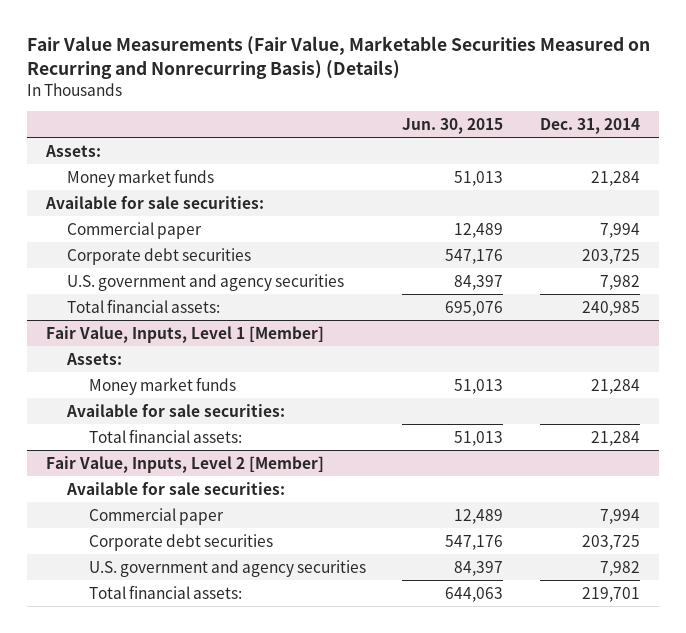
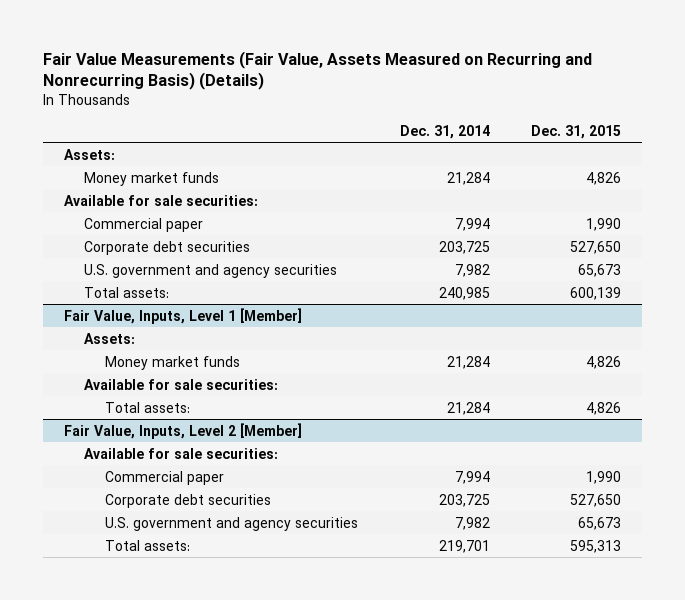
[27,36,651,80] Fair Value Measurements (Fair Value, Marketable Securities Measured on Recurring and Nonrecurring Basis) (Details) -> [42,50,592,91] Fair Value Measurements (Fair Value, Assets Measured on Recurring and Nonrecurring Basis) (Details)
[402,117,504,134] Jun. 30, 2015 -> none
none -> [530,124,621,139] Dec. 31, 2015
[67,298,221,313] Total financial assets: -> [84,286,170,298] Total assets:
[88,428,242,443] Total financial assets: -> [105,401,191,413] Total assets:
[88,584,242,599] Total financial assets: -> [105,539,191,551] Total assets:

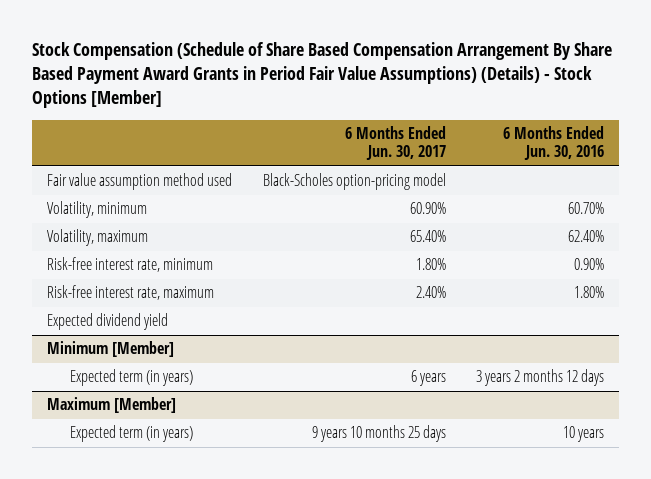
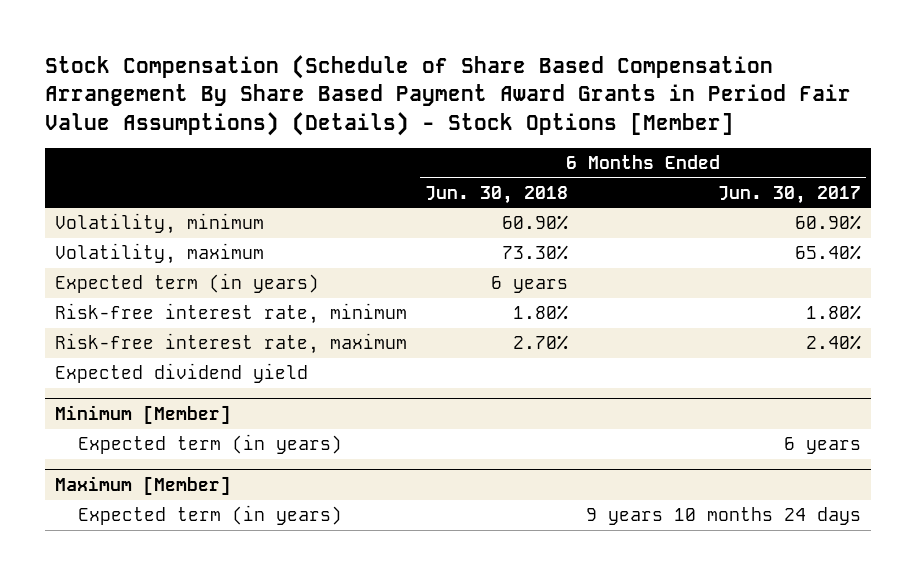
[502,125,604,161] 6 Months Ended Jun. 30, 2016 -> none
none -> [425,185,569,204] Jun. 30, 2018
[47,173,233,191] Fair value assumption method used -> none
none -> [54,273,319,294] Expected term (in years)
[311,425,446,443] 9 years 10 months 25 days -> [586,507,862,526] 9 years 10 months 24 days

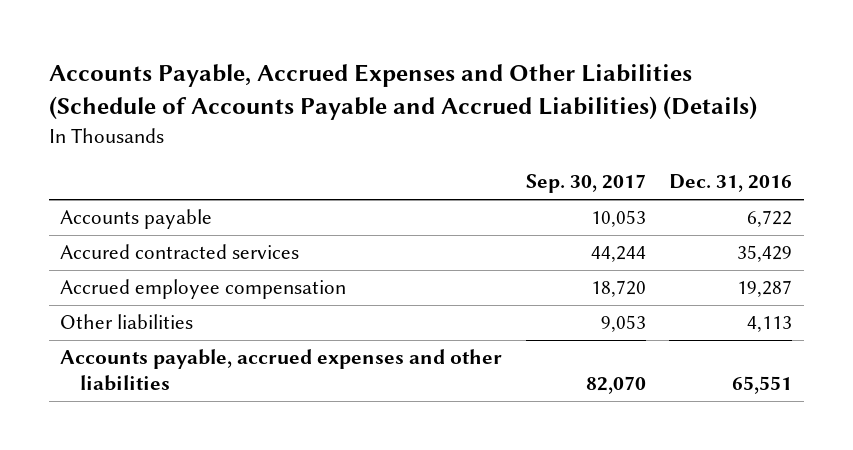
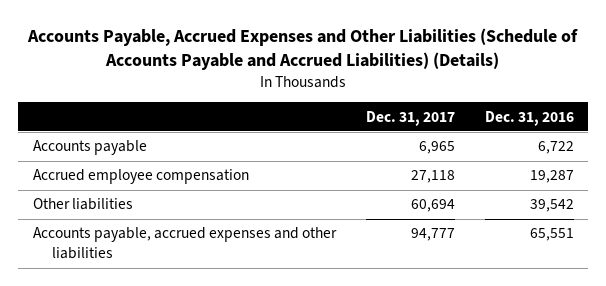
[525,174,646,194] Sep. 30, 2017 -> none
none -> [365,110,455,126] Dec. 31, 2017
[60,244,300,260] Accured contracted services -> none
[747,316,793,333] 4,113 -> [529,199,574,213] 39,542

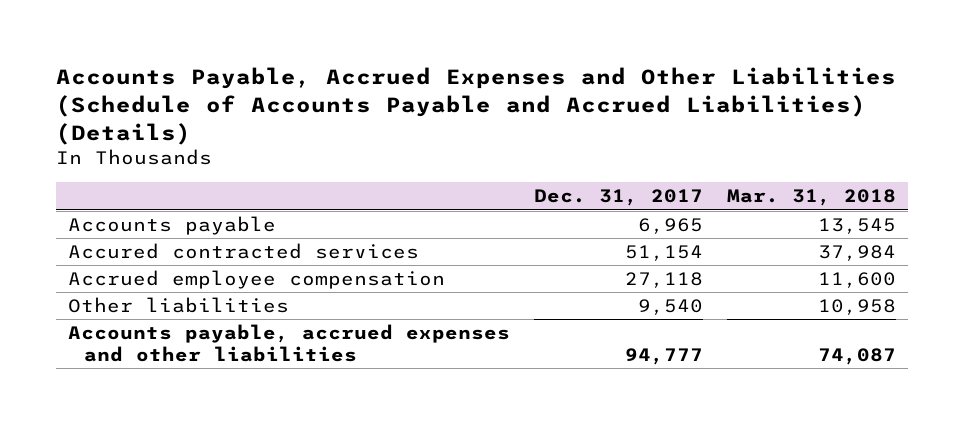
[484,110,574,126] Dec. 31, 2016 -> none
none -> [726,189,896,207] Mar. 31, 2018
none -> [68,242,420,259] Accured contracted services
[410,199,455,213] 60,694 -> [638,298,704,315] 9,540

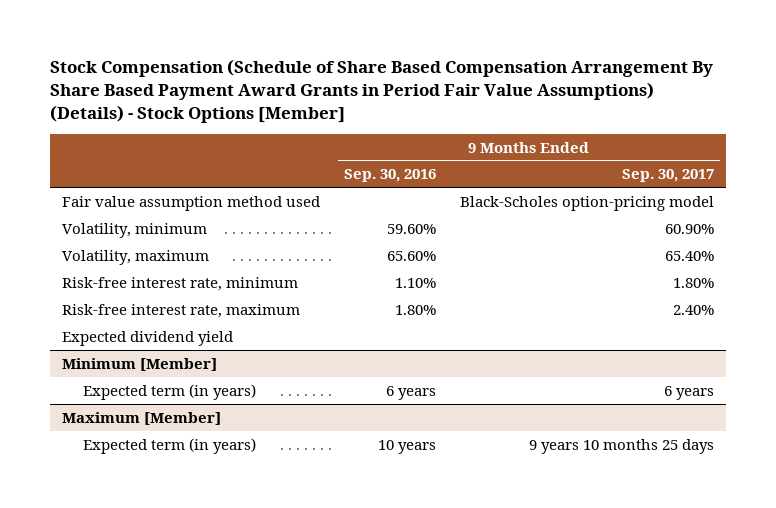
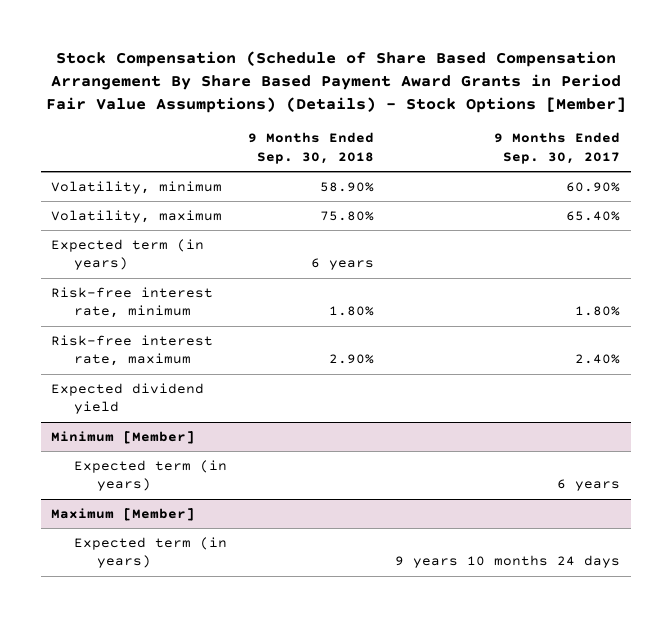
[344,169,437,183] Sep. 30, 2016 -> none
none -> [248,132,375,164] 9 Months Ended Sep. 30, 2018
[62,195,321,211] Fair value assumption method used -> none
none -> [51,238,205,271] Expected term (in years)
[529,438,715,454] 9 years 10 months 25 days -> [395,555,621,569] 9 years 10 months 24 days

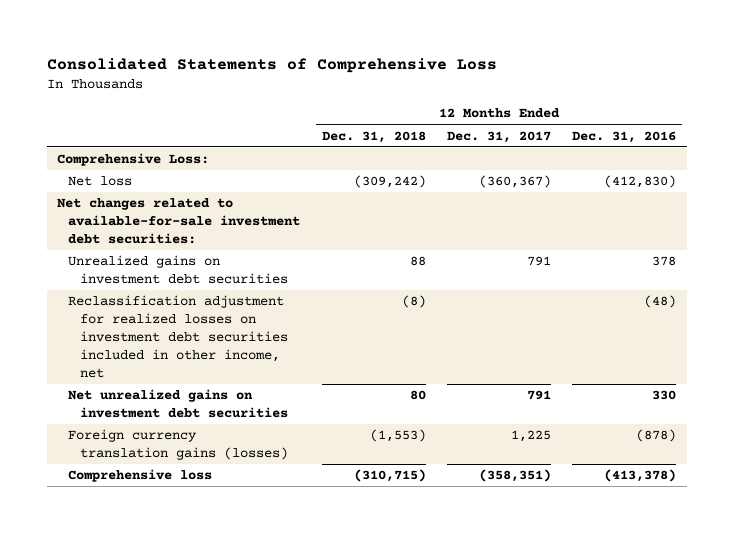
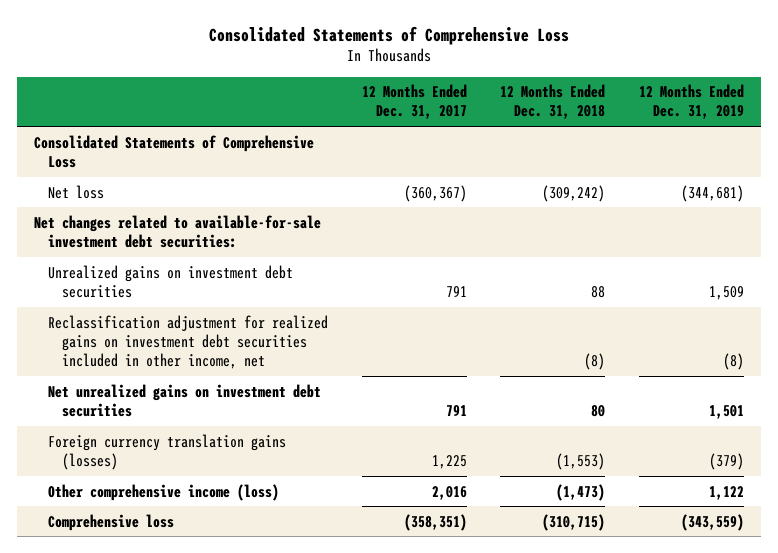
[572,130,677,143] Dec. 31, 2016 -> none
none -> [639,84,745,120] 12 Months Ended Dec. 31, 2019
[57,153,210,167] Comprehensive Loss: -> [34,134,315,168] Consolidated Statements of Comprehensive Loss
[68,295,288,378] Reclassification adjustment for realized losses on investment debt securities included in other income, net -> [47,314,328,369] Reclassification adjustment for realized gains on investment debt securities included in other income, net
none -> [47,483,279,501] Other comprehensive income (loss)

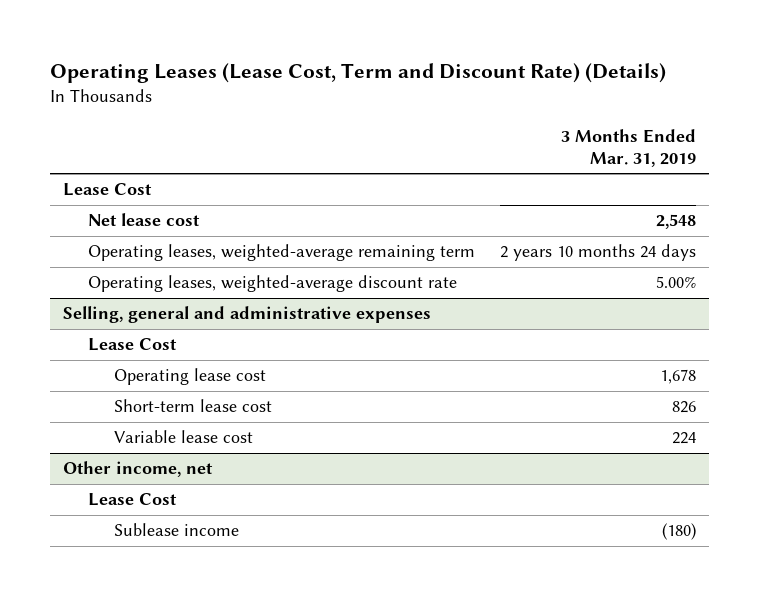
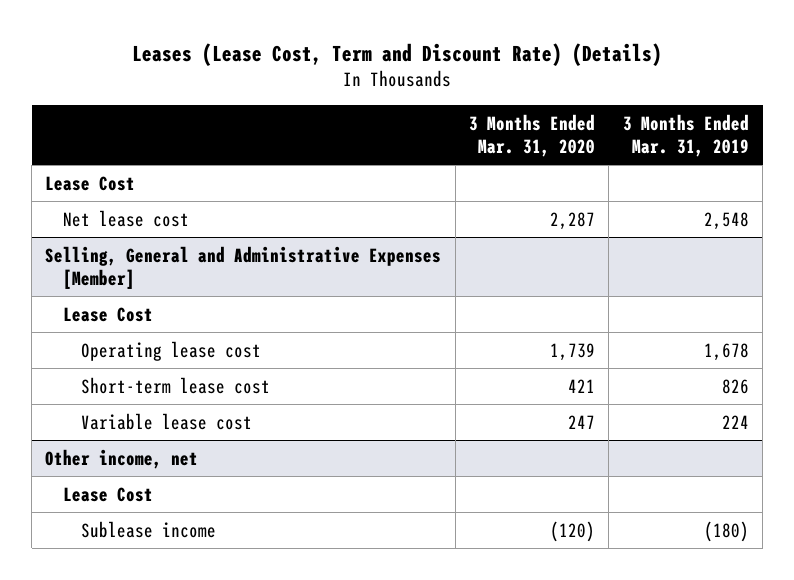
[50,63,667,84] Operating Leases (Lease Cost, Term and Discount Rate) (Details) -> [132,42,663,66] Leases (Lease Cost, Term and Discount Rate) (Details)
none -> [469,114,596,157] 3 Months Ended Mar. 31, 2020
[88,244,476,262] Operating leases, weighted-average remaining term -> none
[88,275,458,293] Operating leases, weighted-average discount rate -> none
[62,306,431,324] Selling, general and administrative expenses -> [45,245,442,289] Selling, General and Administrative Expenses [Member]

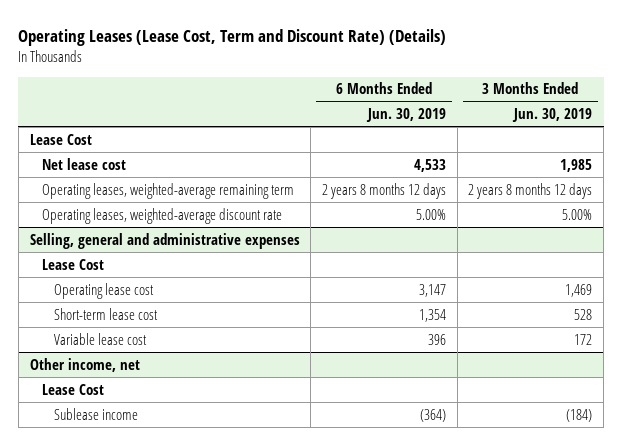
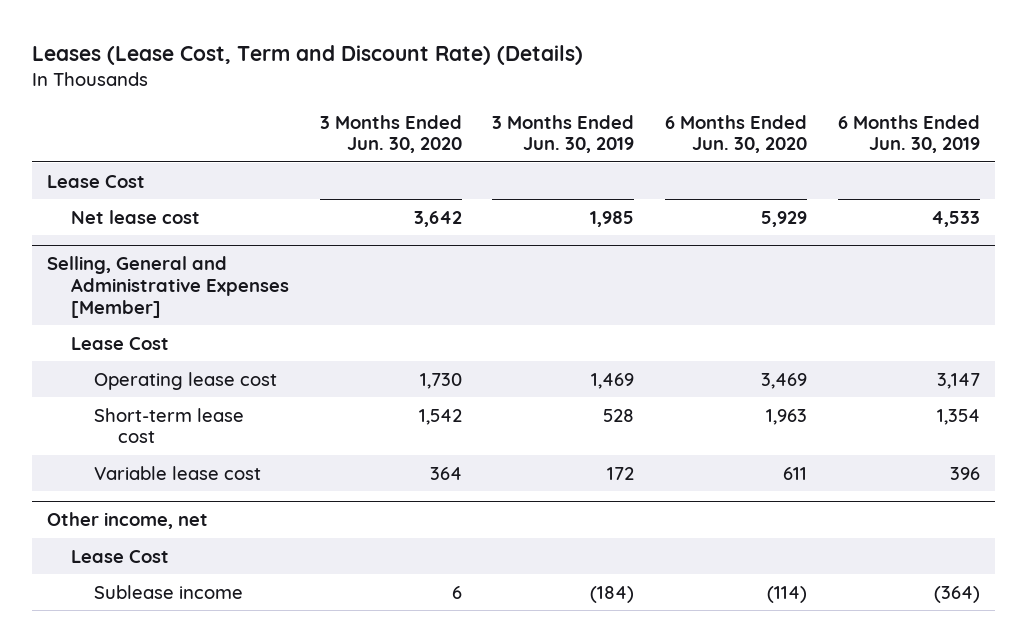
[18,28,447,46] Operating Leases (Lease Cost, Term and Discount Rate) (Details) -> [31,44,583,65] Leases (Lease Cost, Term and Discount Rate) (Details)
none -> [319,114,462,154] 3 Months Ended Jun. 30, 2020
none -> [665,114,808,154] 6 Months Ended Jun. 30, 2020
[41,182,294,199] Operating leases, weighted-average remaining term -> none
[41,207,282,224] Operating leases, weighted-average discount rate -> none
[29,232,300,249] Selling, general and administrative expenses -> [47,256,289,318] Selling, General and Administrative Expenses [Member]

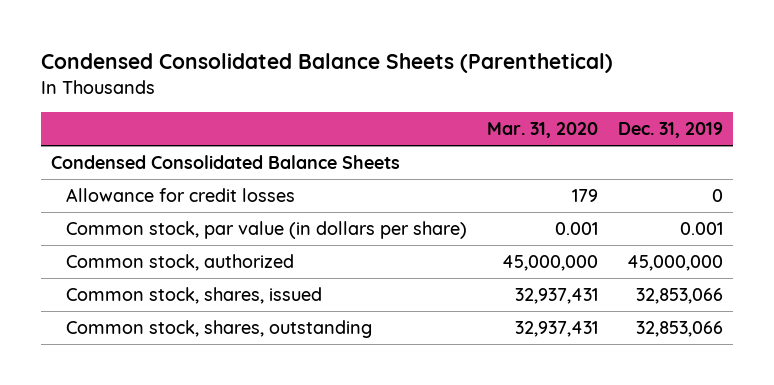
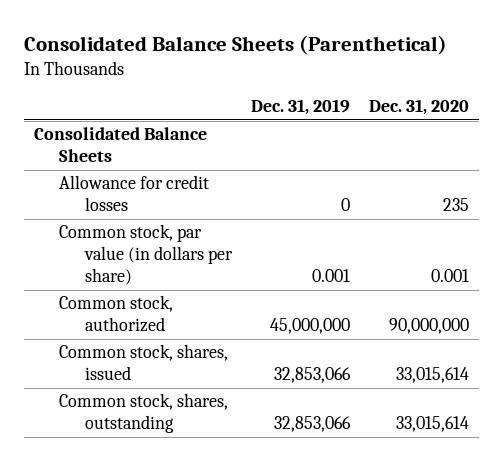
[40,53,613,74] Condensed Consolidated Balance Sheets (Parenthetical) -> [24,35,448,56] Consolidated Balance Sheets (Parenthetical)
[487,122,599,139] Mar. 31, 2020 -> none
none -> [369,99,470,116] Dec. 31, 2020
[50,155,400,170] Condensed Consolidated Balance Sheets -> [33,127,207,163] Consolidated Balance Sheets

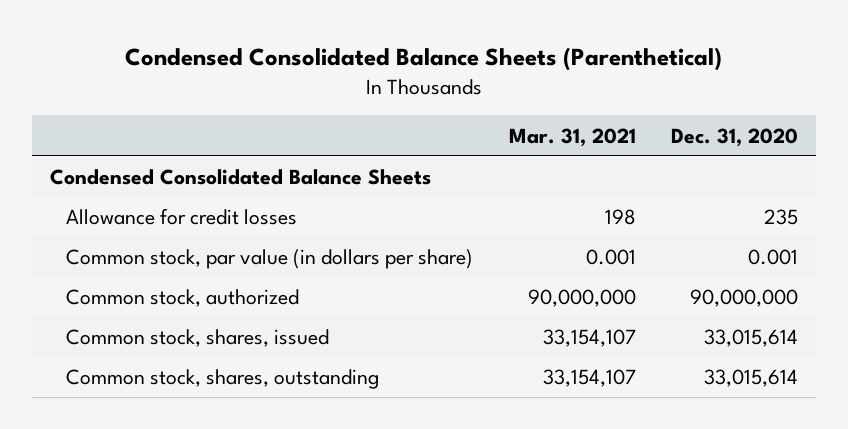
[24,35,448,56] Consolidated Balance Sheets (Parenthetical) -> [125,47,723,72] Condensed Consolidated Balance Sheets (Parenthetical)
[251,99,351,116] Dec. 31, 2019 -> none
none -> [508,127,636,147] Mar. 31, 2021
[33,127,207,163] Consolidated Balance Sheets -> [50,169,432,186] Condensed Consolidated Balance Sheets

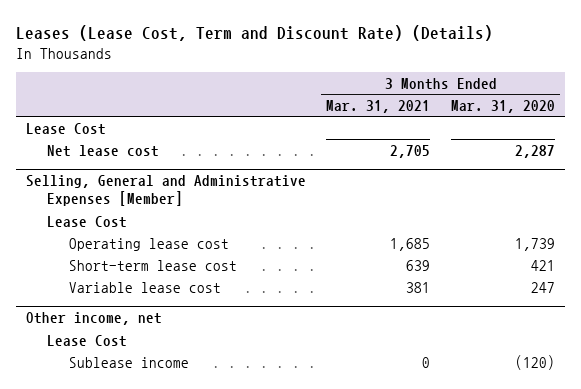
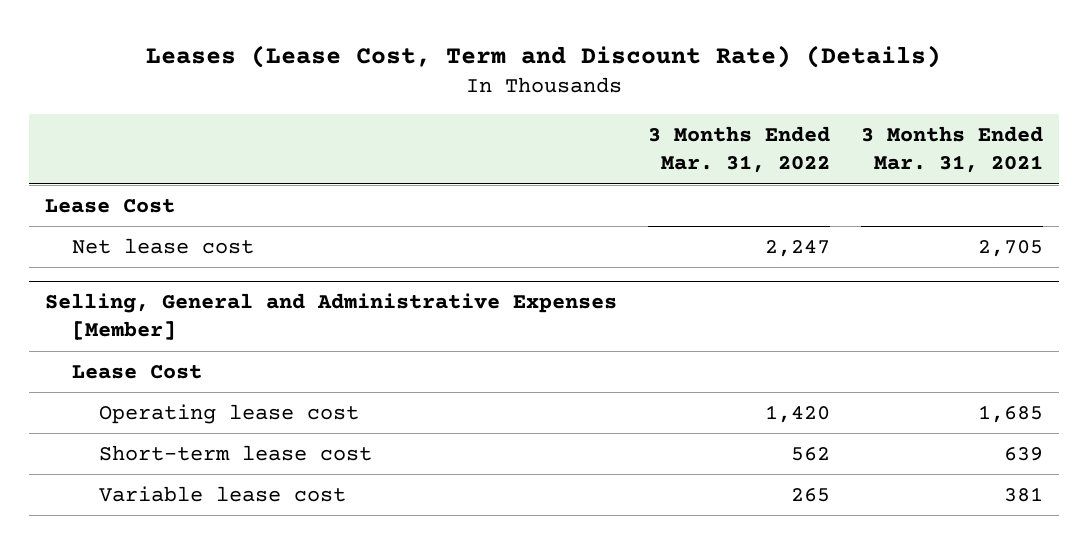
[450,99,555,113] Mar. 31, 2020 -> none
none -> [648,126,831,174] 3 Months Ended Mar. 31, 2022
[26,312,163,326] Other income, net -> none
[47,334,128,347] Lease Cost -> none
[68,356,189,368] Sublease income -> none

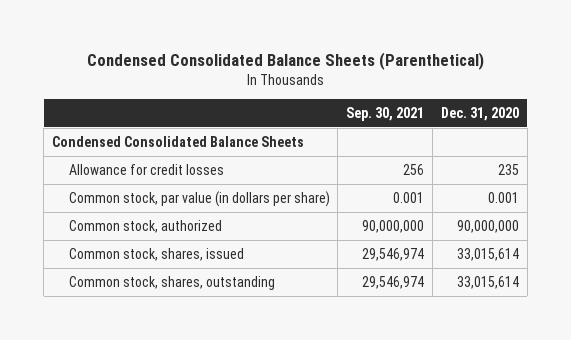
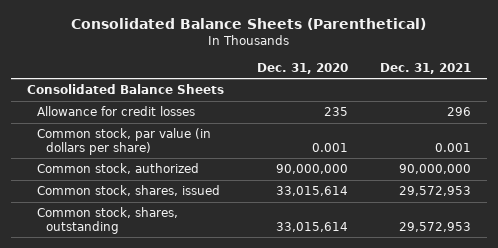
[86,51,484,70] Condensed Consolidated Balance Sheets (Parenthetical) -> [71,18,427,31] Consolidated Balance Sheets (Parenthetical)
[346,106,425,121] Sep. 30, 2021 -> none
none -> [379,62,471,74] Dec. 31, 2021
[52,135,305,147] Condensed Consolidated Balance Sheets -> [27,84,225,95] Consolidated Balance Sheets

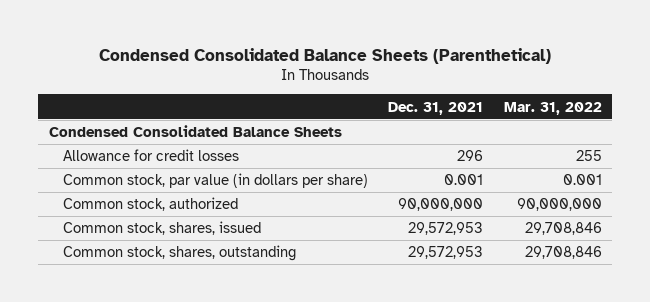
[71,18,427,31] Consolidated Balance Sheets (Parenthetical) -> [99,47,552,64] Condensed Consolidated Balance Sheets (Parenthetical)
[256,62,348,74] Dec. 31, 2020 -> none
none -> [503,101,602,115] Mar. 31, 2022
[27,84,225,95] Consolidated Balance Sheets -> [48,125,342,138] Condensed Consolidated Balance Sheets

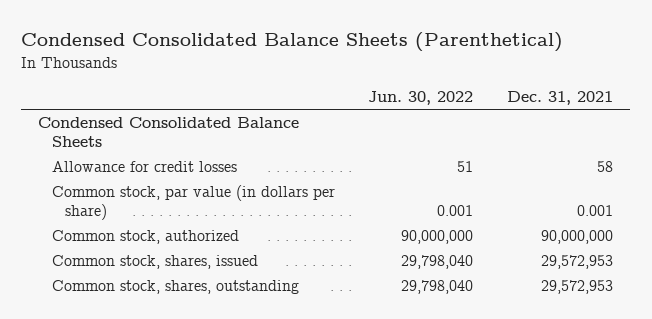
[503,101,602,115] Mar. 31, 2022 -> none
none -> [368,91,474,106] Jun. 30, 2022
[457,150,484,162] 296 -> [597,160,614,172] 58

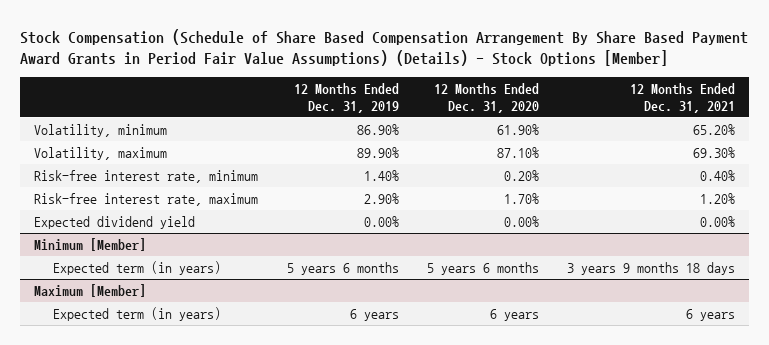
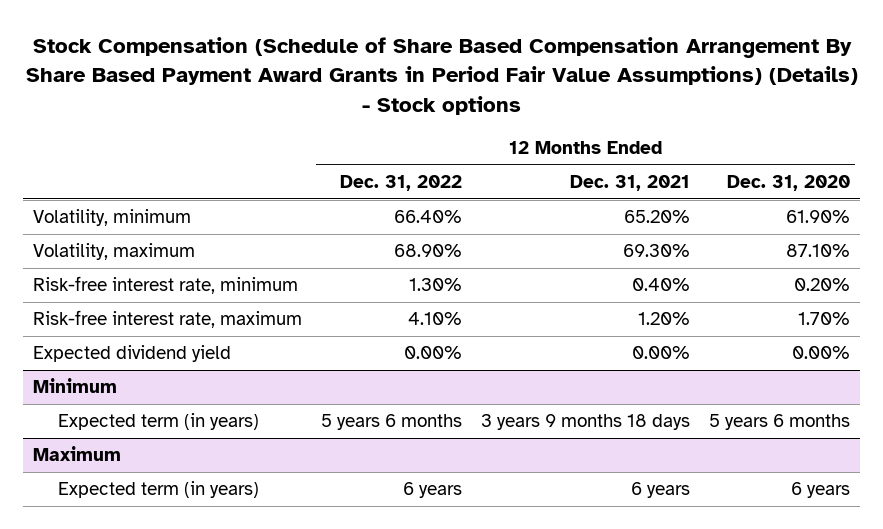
[20,28,749,67] Stock Compensation (Schedule of Share Based Compensation Arrangement By Share Based Payment Award Grants in Period Fair Value Assumptions) (Details) - Stock Options [Member] -> [25,36,858,115] Stock Compensation (Schedule of Share Based Compensation Arrangement By Share Based Payment Award Grants in Period Fair Value Assumptions) (Details) - Stock options
[293,83,399,113] 12 Months Ended Dec. 31, 2019 -> none
none -> [340,175,463,192] Dec. 31, 2022
[34,237,147,251] Minimum [Member] -> [32,378,117,394] Minimum
[34,283,147,297] Maximum [Member] -> [32,446,121,462] Maximum

